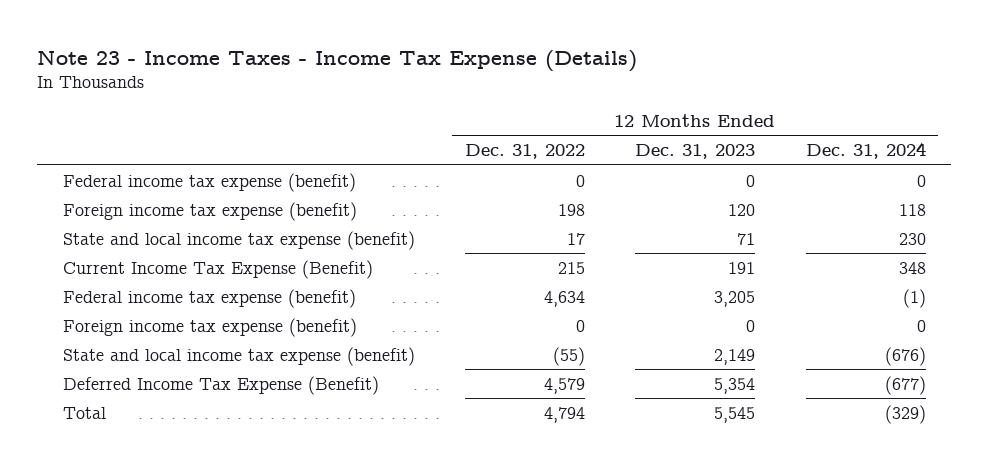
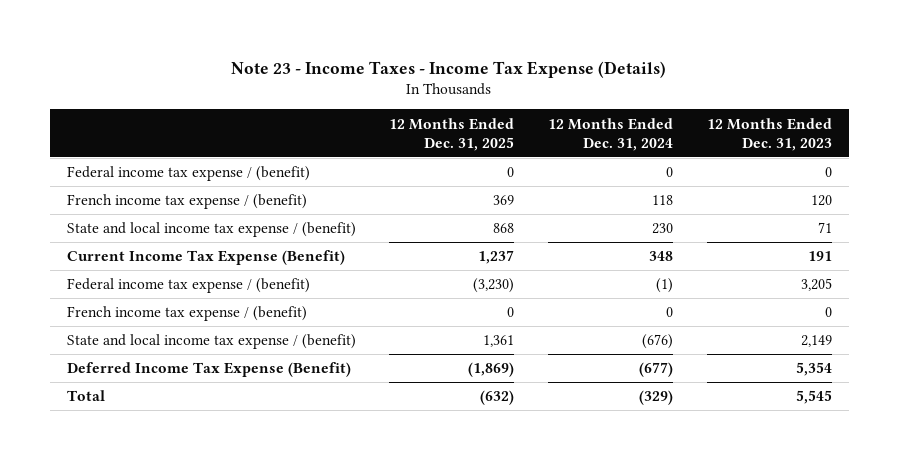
[464,144,585,160] Dec. 31, 2022 -> none
none -> [389,117,515,151] 12 Months Ended Dec. 31, 2025
[62,172,356,192] Federal income tax expense (benefit) -> [66,166,310,182] Federal income tax expense / (benefit)
[62,201,357,221] Foreign income tax expense (benefit) -> [66,194,307,210] French income tax expense / (benefit)
[62,230,415,250] State and local income tax expense (benefit) -> [66,222,356,238] State and local income tax expense / (benefit)
[62,288,356,308] Federal income tax expense (benefit) -> [66,278,310,294] Federal income tax expense / (benefit)
[62,317,357,337] Foreign income tax expense (benefit) -> [66,306,307,322] French income tax expense / (benefit)
[62,346,415,366] State and local income tax expense (benefit) -> [66,334,356,350] State and local income tax expense / (benefit)

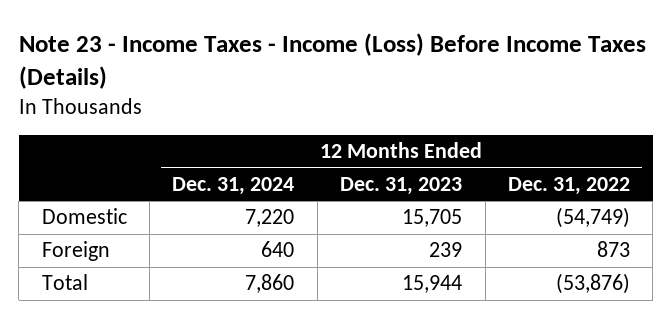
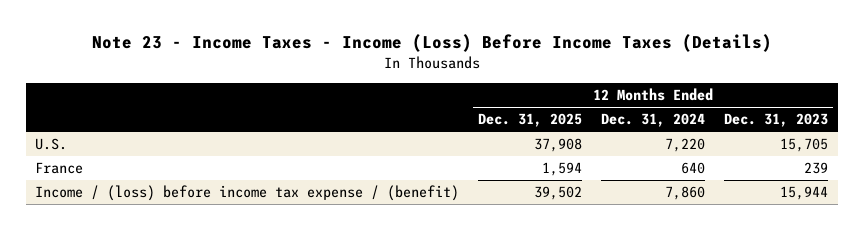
[508,176,631,195] Dec. 31, 2022 -> none
none -> [478,113,583,128] Dec. 31, 2025
[41,208,127,225] Domestic -> [35,138,68,151] U.S.
[41,241,110,262] Foreign -> [35,162,84,175] France
[41,274,88,291] Total -> [35,185,460,202] Income / (loss) before income tax expense / (benefit)

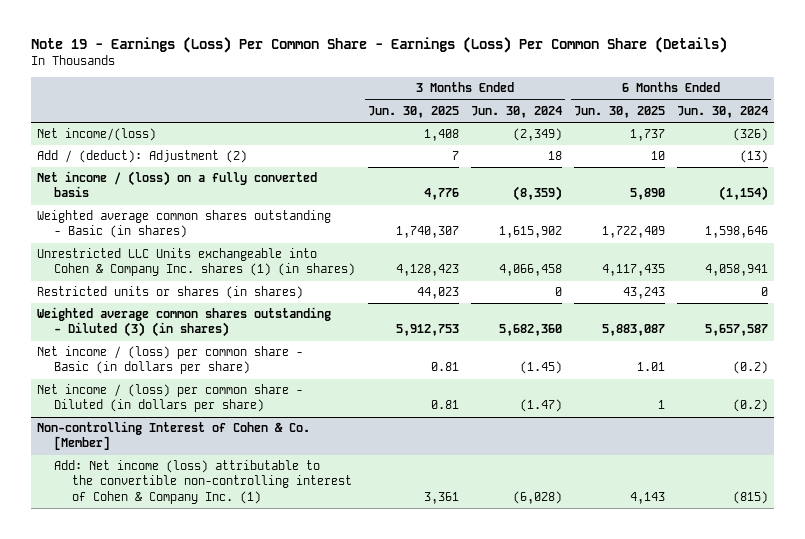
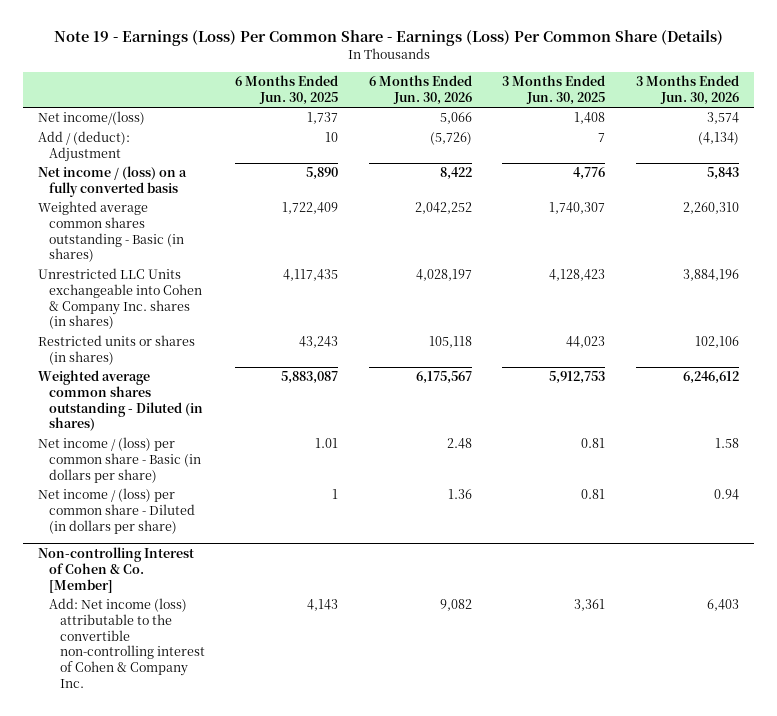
[470,105,562,118] Jun. 30, 2024 -> none
[676,105,768,118] Jun. 30, 2024 -> none
none -> [368,75,472,105] 6 Months Ended Jun. 30, 2026
none -> [635,75,739,105] 3 Months Ended Jun. 30, 2026
[37,150,248,164] Add / (deduct): Adjustment (2) -> [38,131,131,163] Add / (deduct): Adjustment
[37,248,356,277] Unrestricted LLC Units exchangeable into Cohen & Company Inc. shares (1) (in shares) -> [38,268,202,330] Unrestricted LLC Units exchangeable into Cohen & Company Inc. shares (in shares)
[37,307,332,338] Weighted average common shares outstanding - Diluted (3) (in shares) -> [38,370,203,432] Weighted average common shares outstanding - Diluted (in shares)
[54,460,352,504] Add: Net income (loss) attributable to the convertible non-controlling interest of Cohen & Company Inc. (1) -> [48,598,205,688] Add: Net income (loss) attributable to the convertible non-controlling interest of Cohen & Company Inc.

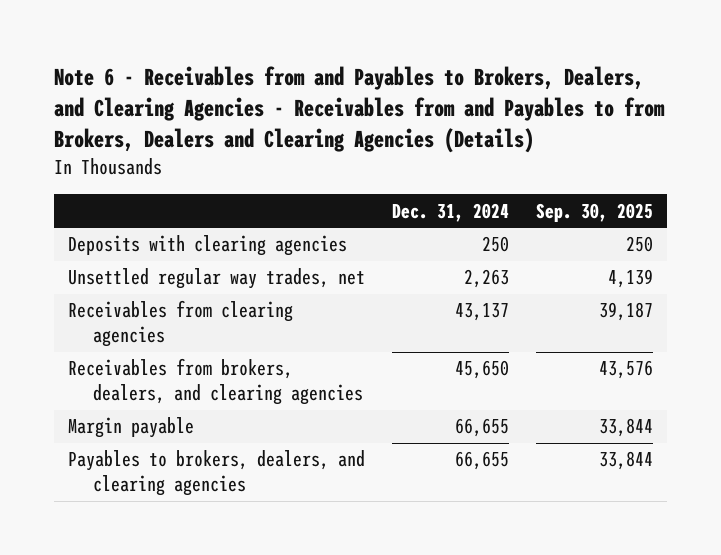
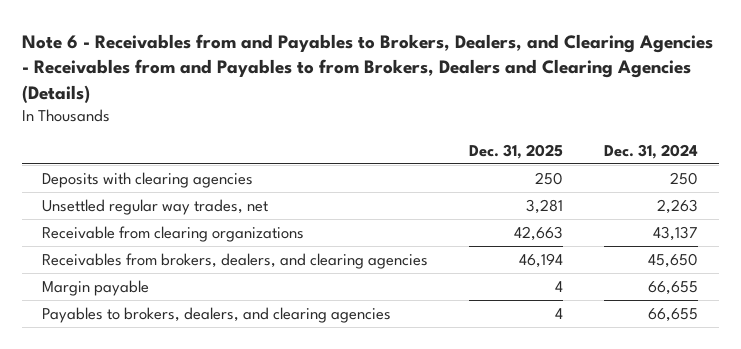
[536,202,654,222] Sep. 30, 2025 -> none
none -> [469,143,564,159] Dec. 31, 2025
[67,300,293,348] Receivables from clearing agencies -> [42,225,305,242] Receivable from clearing organizations

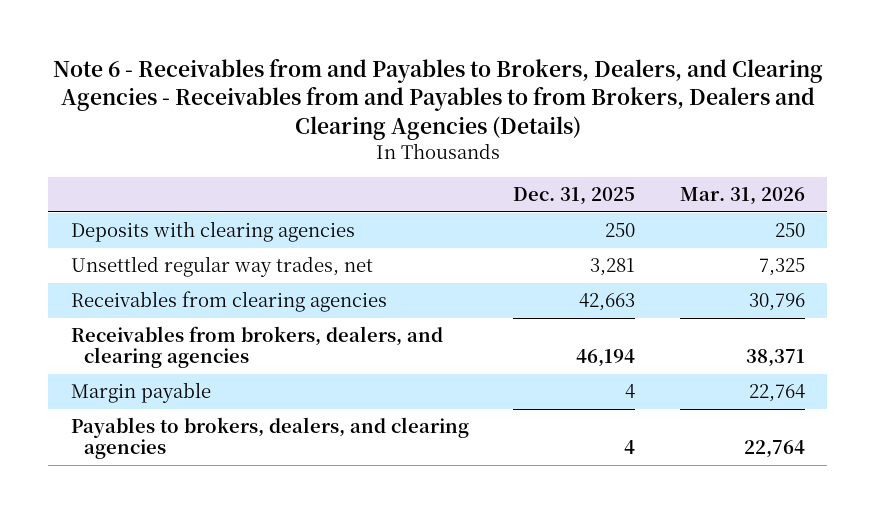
[604,143,699,159] Dec. 31, 2024 -> none
none -> [680,186,806,205] Mar. 31, 2026
[42,225,305,242] Receivable from clearing organizations -> [70,290,387,312] Receivables from clearing agencies

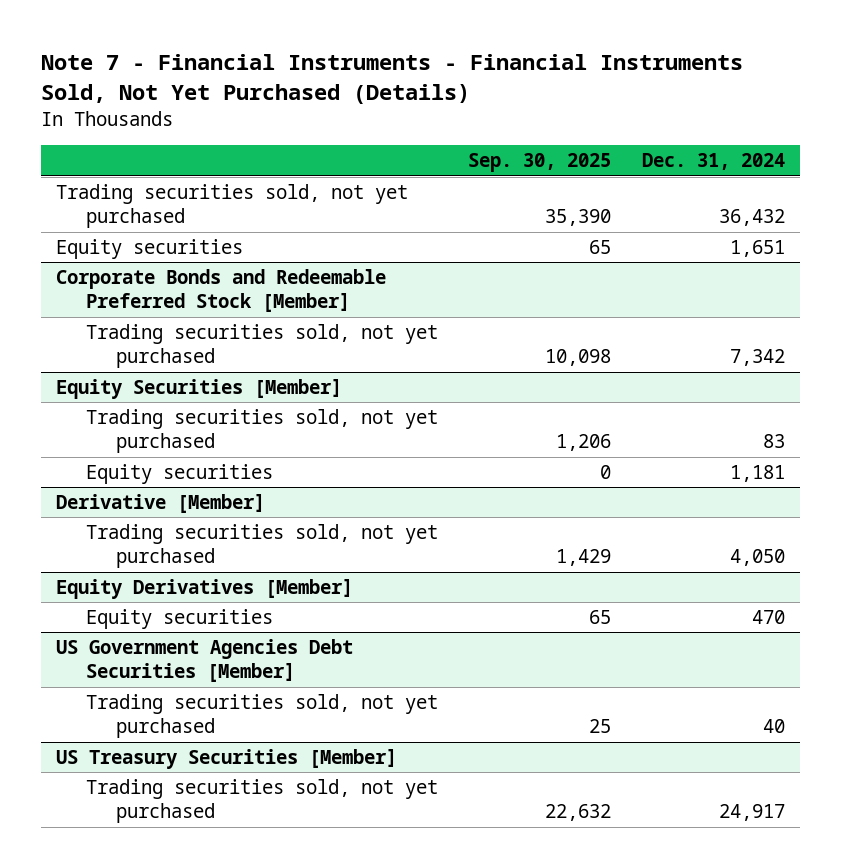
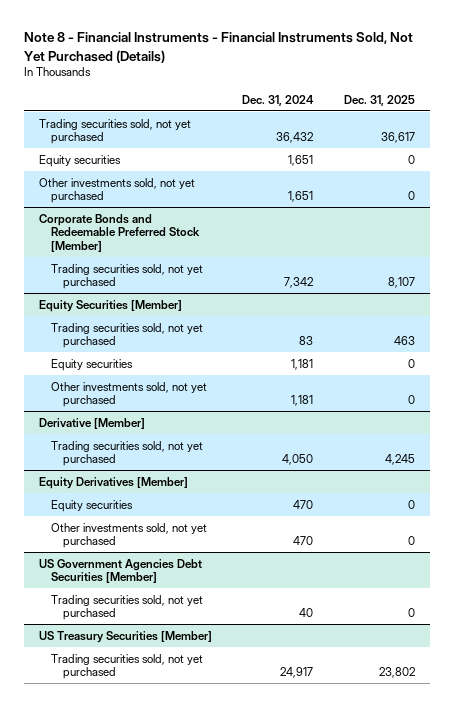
[40,54,743,105] Note 7 - Financial Instruments - Financial Instruments Sold, Not Yet Purchased (Details) -> [24,32,414,63] Note 8 - Financial Instruments - Financial Instruments Sold, Not Yet Purchased (Details)
[468,153,612,173] Sep. 30, 2025 -> none
none -> [343,94,415,106] Dec. 31, 2025
none -> [39,177,196,204] Other investments sold, not yet purchased
none -> [51,381,208,408] Other investments sold, not yet purchased
none -> [51,522,208,549] Other investments sold, not yet purchased

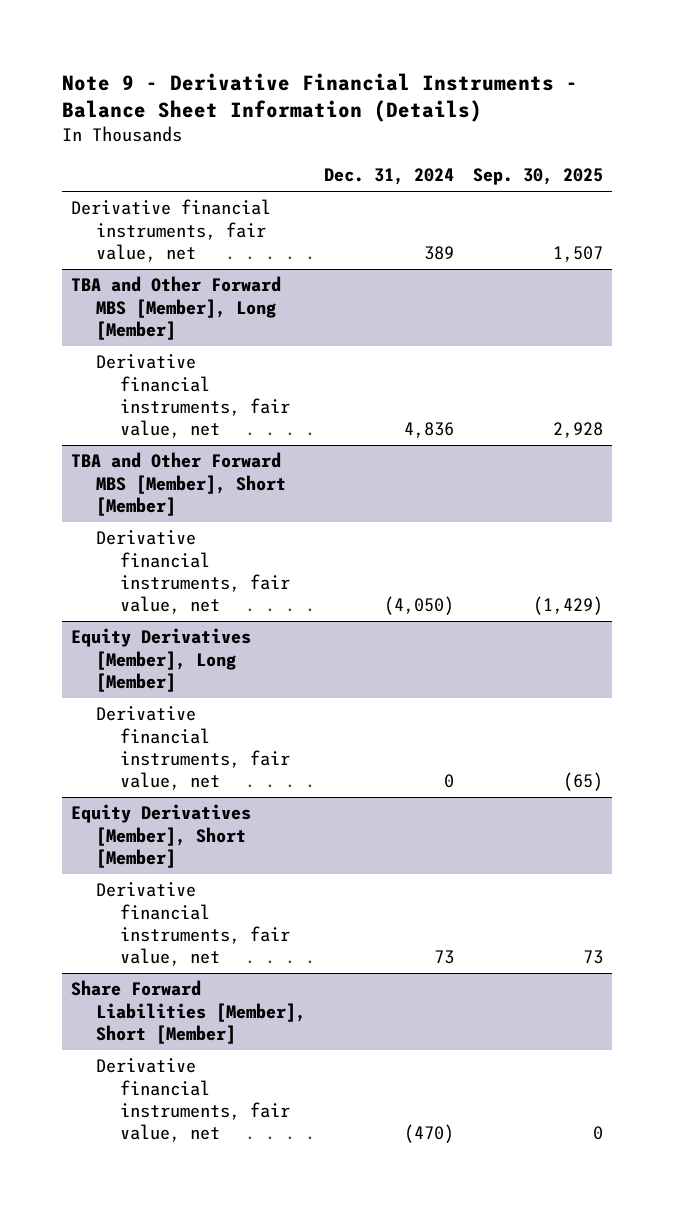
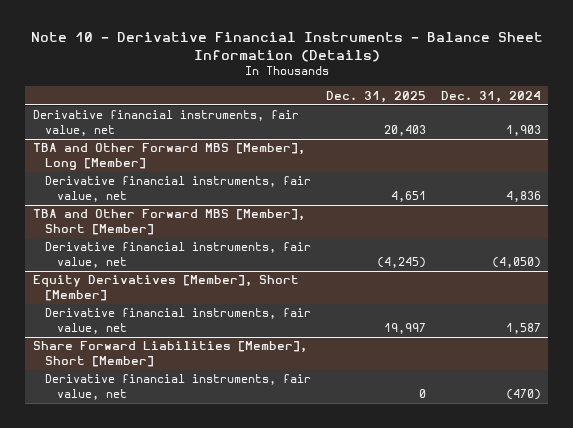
[61,72,578,123] Note 9 - Derivative Financial Instruments - Balance Sheet Information (Details) -> [30,32,543,62] Note 10 - Derivative Financial Instruments - Balance Sheet Information (Details)
[472,168,603,186] Sep. 30, 2025 -> none
none -> [325,90,426,103] Dec. 31, 2025
[424,245,455,260] 389 -> [505,124,541,136] 1,903
[71,628,252,692] Equity Derivatives [Member], Long [Member] -> none
[95,706,291,790] Derivative financial instruments, fair value, net -> none
[434,949,455,964] 73 -> [505,322,541,334] 1,587

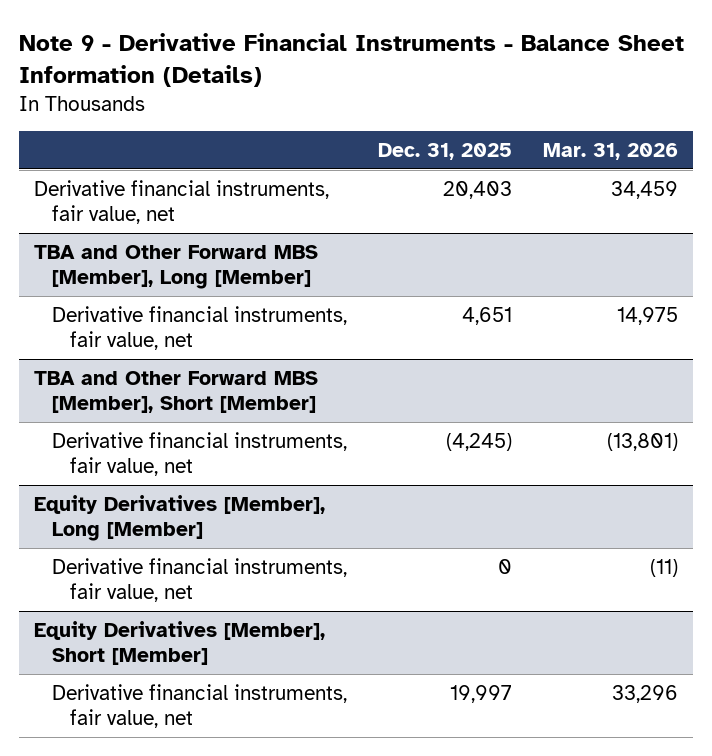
[30,32,543,62] Note 10 - Derivative Financial Instruments - Balance Sheet Information (Details) -> [18,32,684,87] Note 9 - Derivative Financial Instruments - Balance Sheet Information (Details)
[440,90,541,103] Dec. 31, 2024 -> none
none -> [543,143,679,161] Mar. 31, 2026
none -> [34,494,326,542] Equity Derivatives [Member], Long [Member]
none -> [52,557,348,603] Derivative financial instruments, fair value, net
[32,341,307,367] Share Forward Liabilities [Member], Short [Member] -> none
[44,374,311,400] Derivative financial instruments, fair value, net -> none

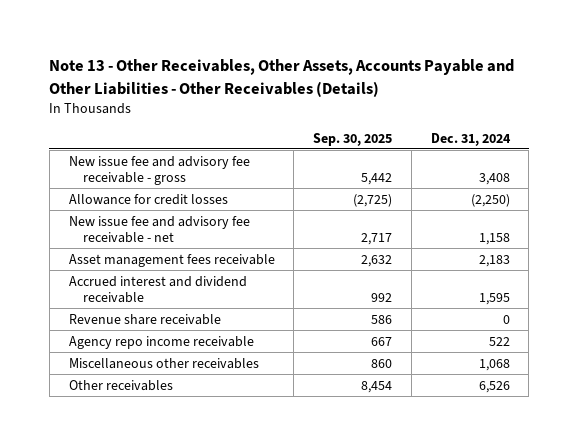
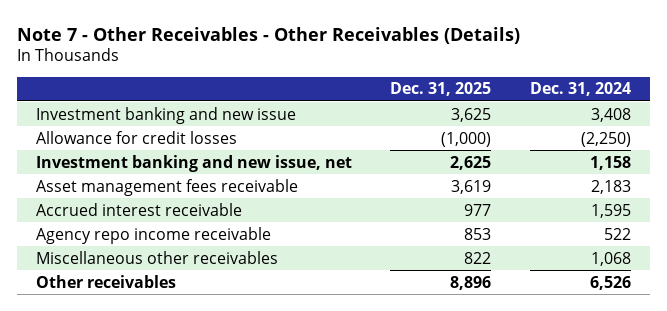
[49,59,515,97] Note 13 - Other Receivables, Other Assets, Accounts Payable and Other Liabilities - Other Receivables (Details) -> [16,26,520,44] Note 7 - Other Receivables - Other Receivables (Details)
[313,132,393,146] Sep. 30, 2025 -> none
none -> [390,82,492,97] Dec. 31, 2025
[68,155,250,186] New issue fee and advisory fee receivable - gross -> [35,106,296,124] Investment banking and new issue
[68,215,250,244] New issue fee and advisory fee receivable - net -> [35,154,352,172] Investment banking and new issue, net
[68,313,221,325] Revenue share receivable -> none
[68,275,247,304] Accrued interest and dividend receivable -> [35,202,242,216] Accrued interest receivable

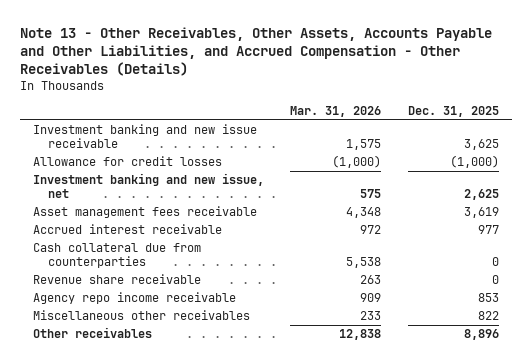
[16,26,520,44] Note 7 - Other Receivables - Other Receivables (Details) -> [19,26,492,77] Note 13 - Other Receivables, Other Assets, Accounts Payable and Other Liabilities, and Accrued Compensation - Other Receivables (Details)
[529,82,631,97] Dec. 31, 2024 -> none
none -> [290,106,382,118] Mar. 31, 2026
[35,106,296,124] Investment banking and new issue -> [32,124,257,149] Investment banking and new issue receivable
none -> [32,243,201,269] Cash collateral due from counterparties
none -> [32,274,201,285] Revenue share receivable

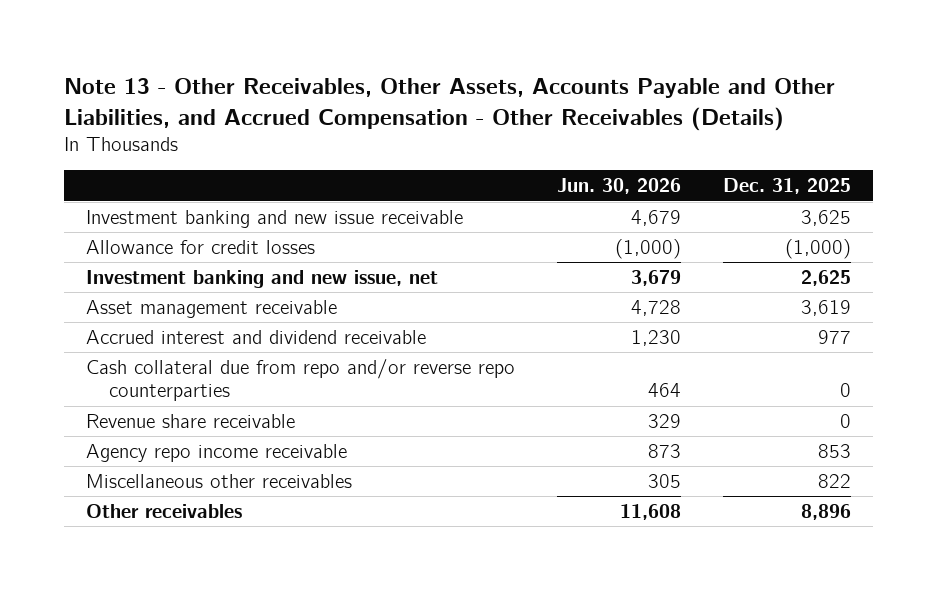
[290,106,382,118] Mar. 31, 2026 -> none
none -> [557,177,682,194] Jun. 30, 2026
[32,206,257,219] Asset management fees receivable -> [85,299,337,318] Asset management receivable
[32,224,222,235] Accrued interest receivable -> [85,329,426,344] Accrued interest and dividend receivable
[32,243,201,269] Cash collateral due from counterparties -> [85,358,515,402] Cash collateral due from repo and/or reverse repo counterparties

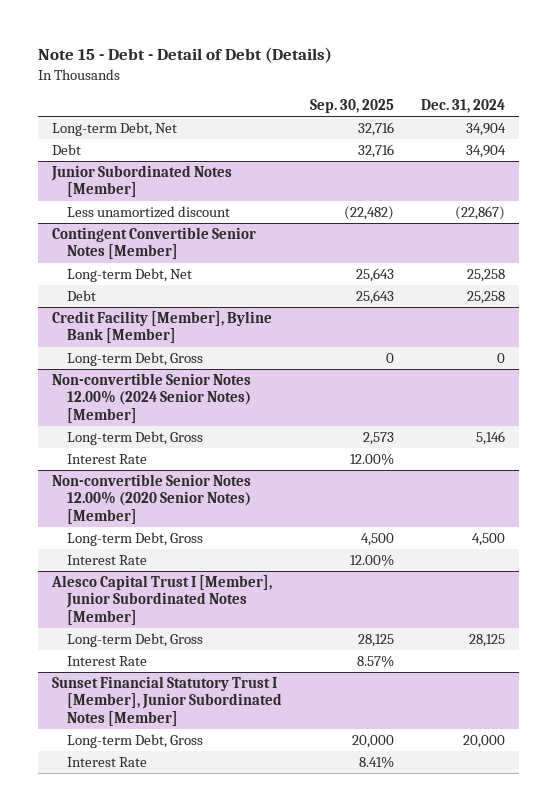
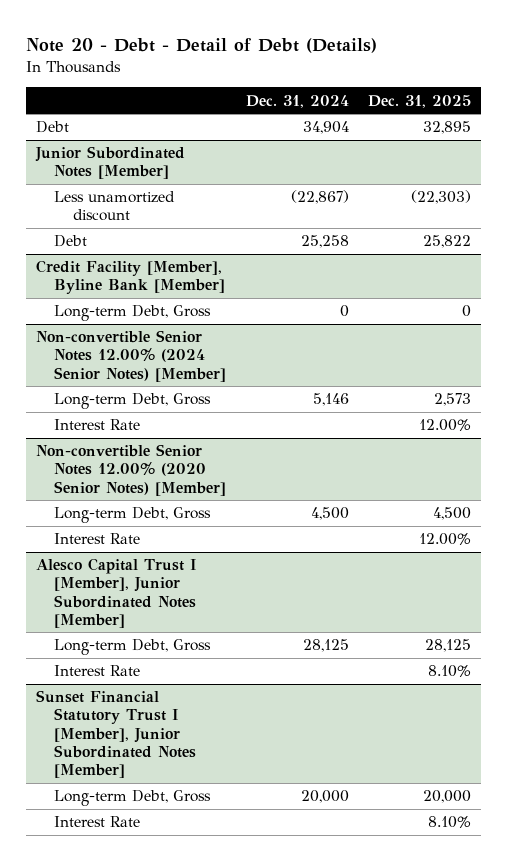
[37,47,332,64] Note 15 - Debt - Detail of Debt (Details) -> [26,37,378,53] Note 20 - Debt - Detail of Debt (Details)
[309,99,394,114] Sep. 30, 2025 -> none
none -> [367,94,471,108] Dec. 31, 2025
[51,122,177,137] Long-term Debt, Net -> none
[51,227,256,260] Contingent Convertible Senior Notes [Member] -> none
[66,268,192,283] Long-term Debt, Net -> none

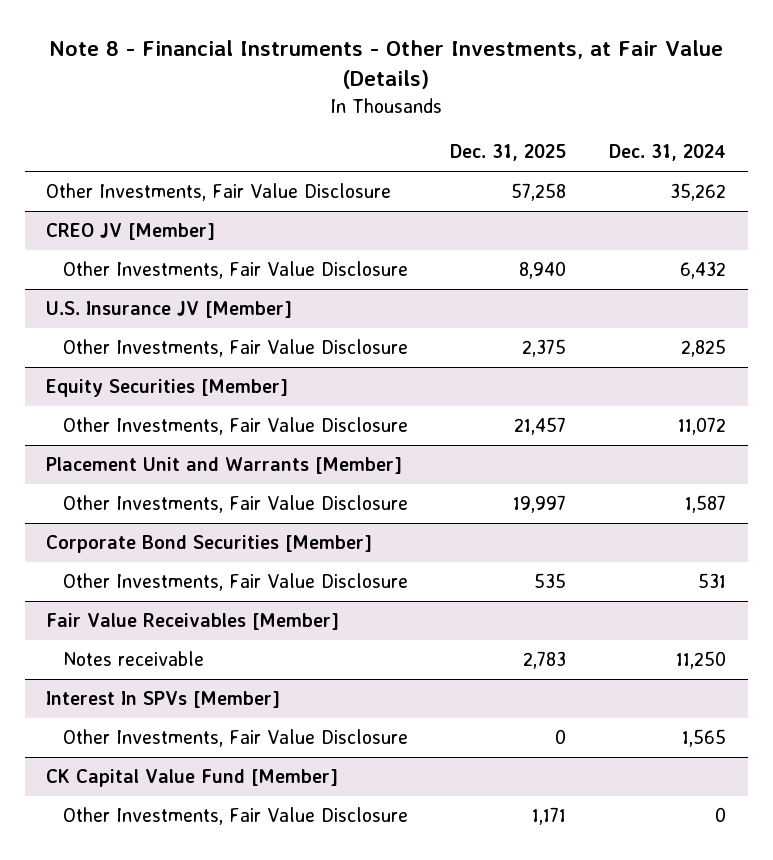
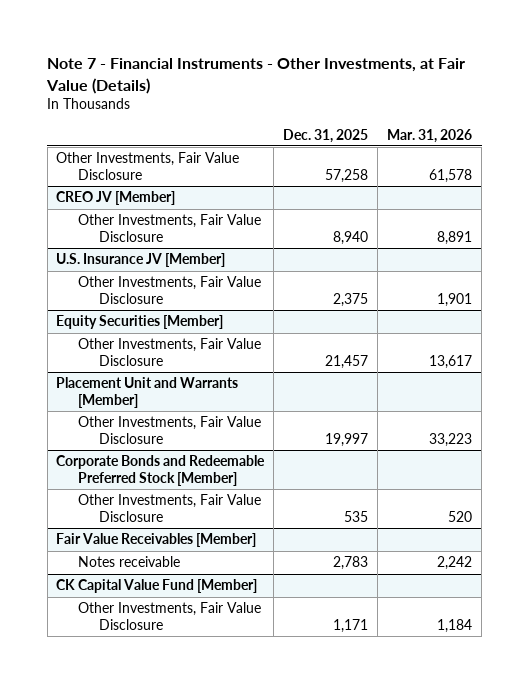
[49,39,724,90] Note 8 - Financial Instruments - Other Investments, at Fair Value (Details) -> [46,57,466,94] Note 7 - Financial Instruments - Other Investments, at Fair Value (Details)
[609,144,727,162] Dec. 31, 2024 -> none
none -> [387,128,473,143] Mar. 31, 2026
[46,535,373,554] Corporate Bond Securities [Member] -> none
none -> [56,455,266,487] Corporate Bonds and Redeemable Preferred Stock [Member]
[46,691,281,709] Interest In SPVs [Member] -> none
[62,729,408,748] Other Investments, Fair Value Disclosure -> none

